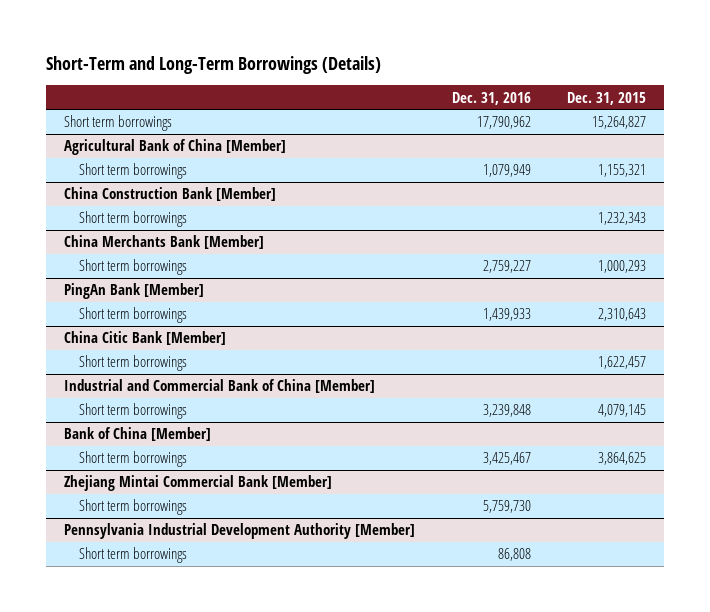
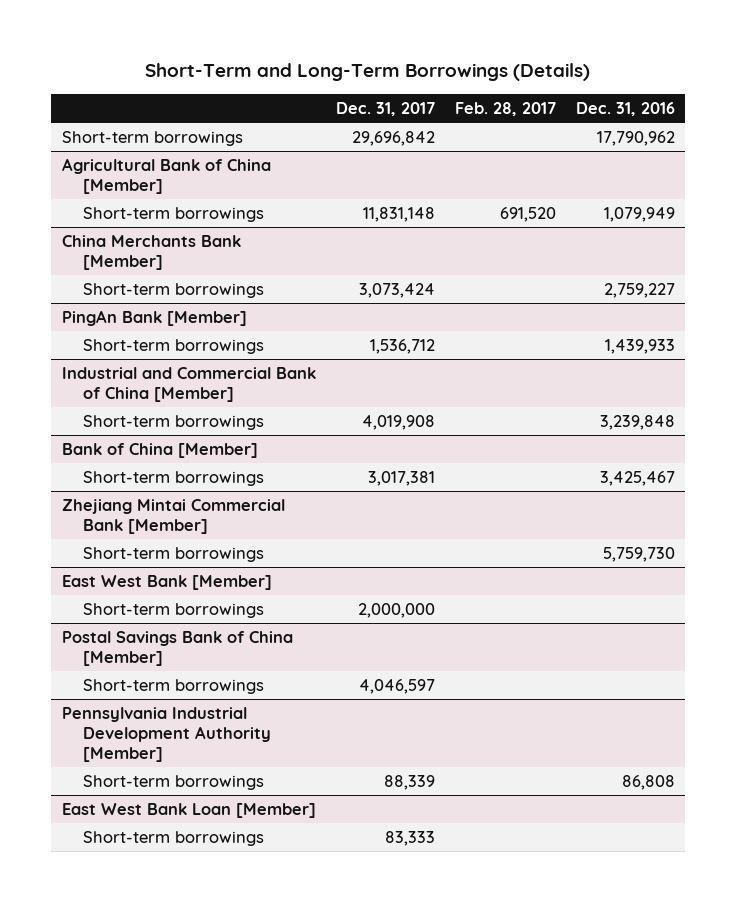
[567,91,647,105] Dec. 31, 2015 -> none
none -> [335,102,435,117] Dec. 31, 2017
none -> [454,102,556,117] Feb. 28, 2017
[64,115,173,132] Short term borrowings -> [61,131,243,147] Short-term borrowings
[64,187,277,202] China Construction Bank [Member] -> none
[79,211,188,228] Short term borrowings -> none
[79,163,188,180] Short term borrowings -> [82,207,264,223] Short-term borrowings
[79,259,188,276] Short term borrowings -> [82,283,264,299] Short-term borrowings
[64,331,227,346] China Citic Bank [Member] -> none
[79,355,188,372] Short term borrowings -> none
[79,307,188,324] Short term borrowings -> [82,339,264,355] Short-term borrowings
[79,403,188,420] Short term borrowings -> [82,415,264,431] Short-term borrowings
[79,451,188,468] Short term borrowings -> [82,471,264,487] Short-term borrowings
[79,499,188,516] Short term borrowings -> [82,547,264,563] Short-term borrowings
none -> [61,575,272,591] East West Bank [Member]
none -> [82,603,264,619] Short-term borrowings
none -> [61,631,293,666] Postal Savings Bank of China [Member]
none -> [82,679,264,695] Short-term borrowings
[79,547,188,564] Short term borrowings -> [82,775,264,791] Short-term borrowings
none -> [61,803,316,819] East West Bank Loan [Member]
none -> [82,831,264,847] Short-term borrowings

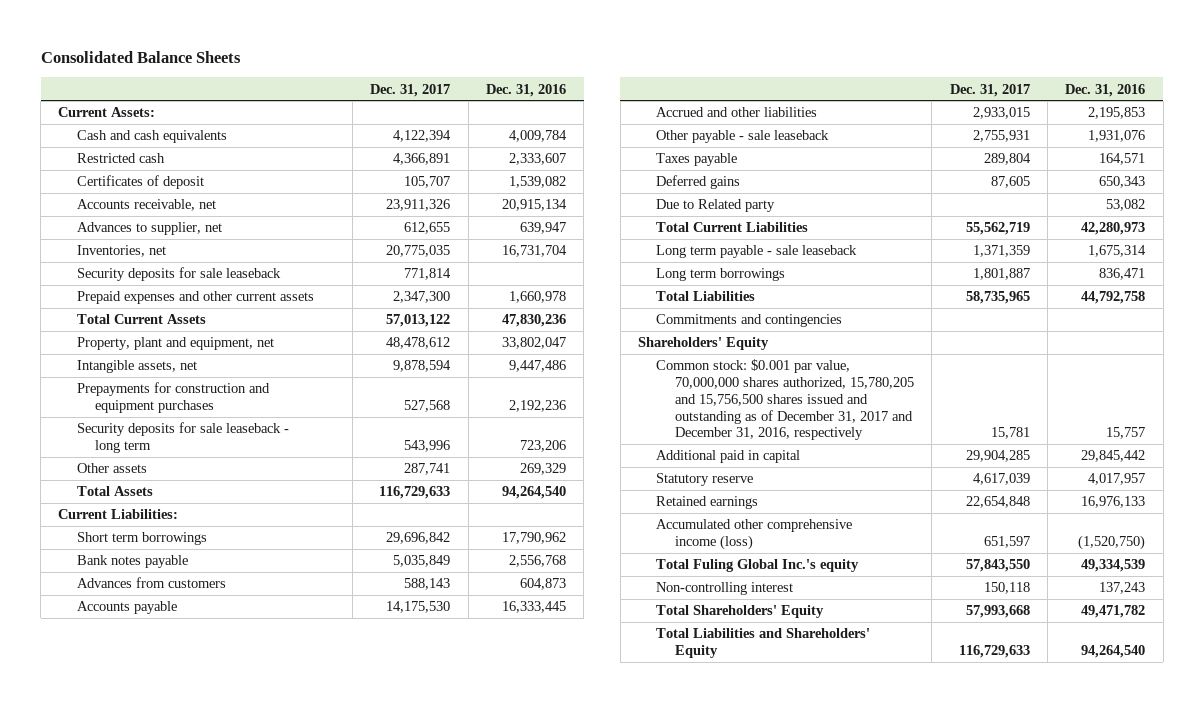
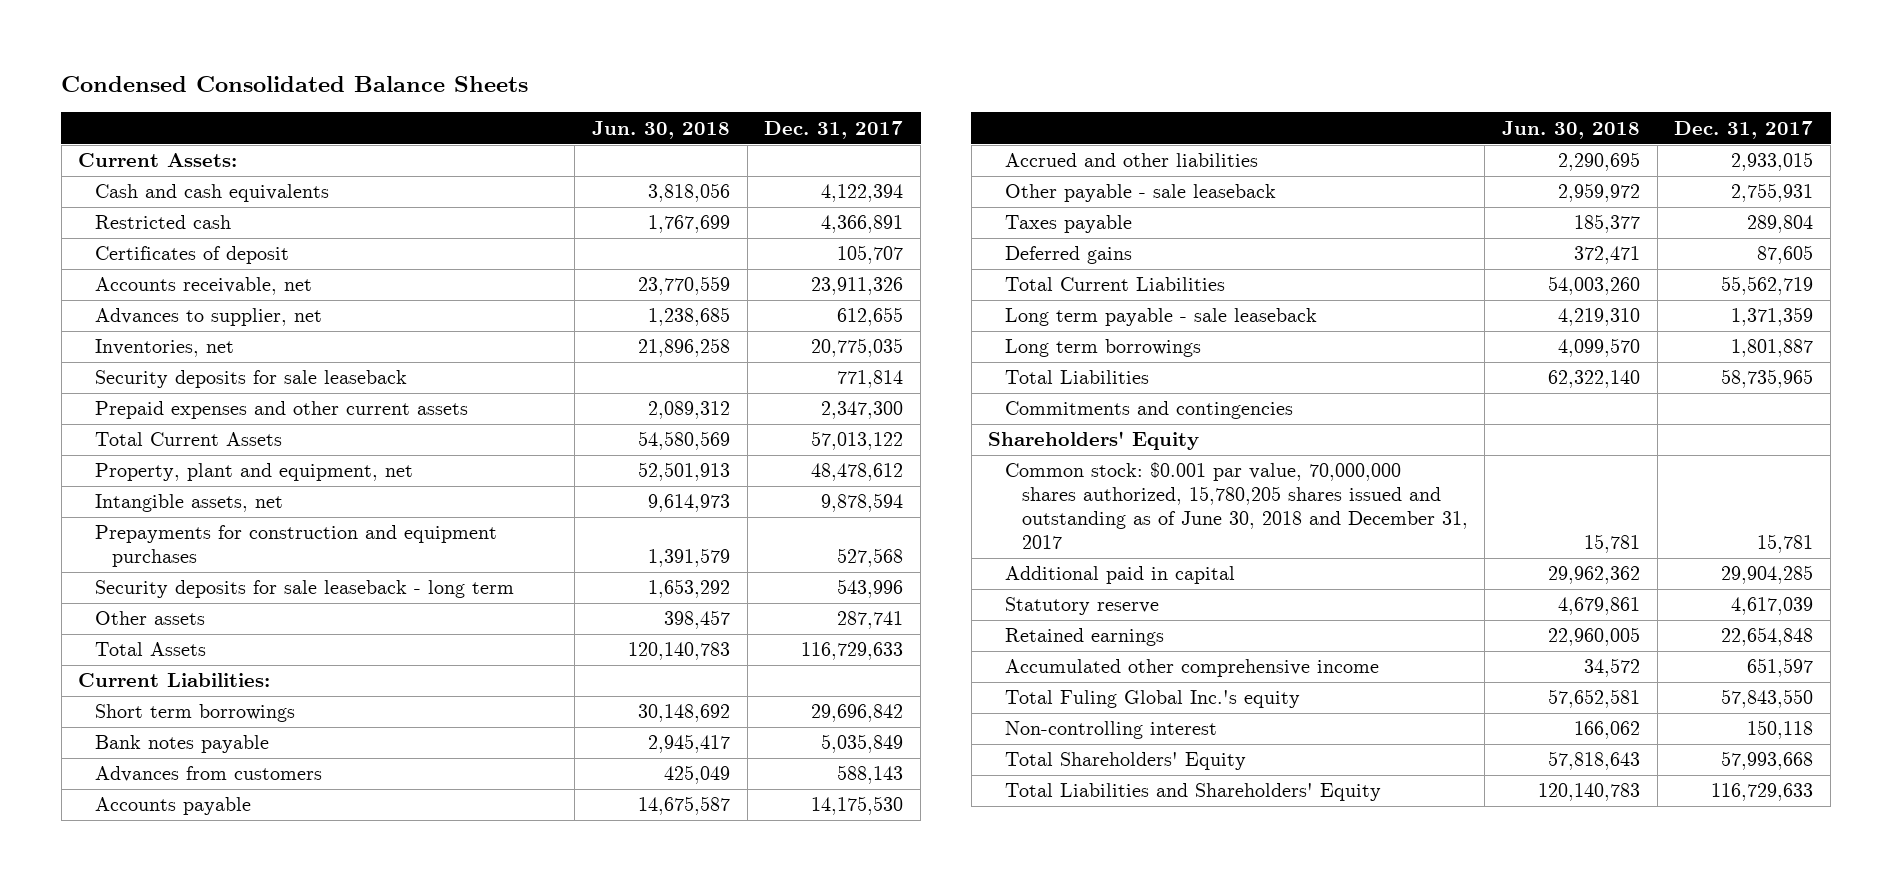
[40,51,241,64] Consolidated Balance Sheets -> [61,76,529,93] Condensed Consolidated Balance Sheets
[486,83,567,97] Dec. 31, 2016 -> none
none -> [592,120,731,139] Jun. 30, 2018
[656,199,776,213] Due to Related party -> none
[656,359,914,441] Common stock: $0.001 par value, 70,000,000 shares authorized, 15,780,205 and 15,756,500 shares issued and outstanding as of December 31, 2017 and December 31, 2016, respectively -> [1004,462,1468,550] Common stock: $0.001 par value, 70,000,000 shares authorized, 15,780,205 shares issued and outstanding as of June 30, 2018 and December 31, 2017
[656,519,853,550] Accumulated other comprehensive income (loss) -> [1004,659,1379,678] Accumulated other comprehensive income

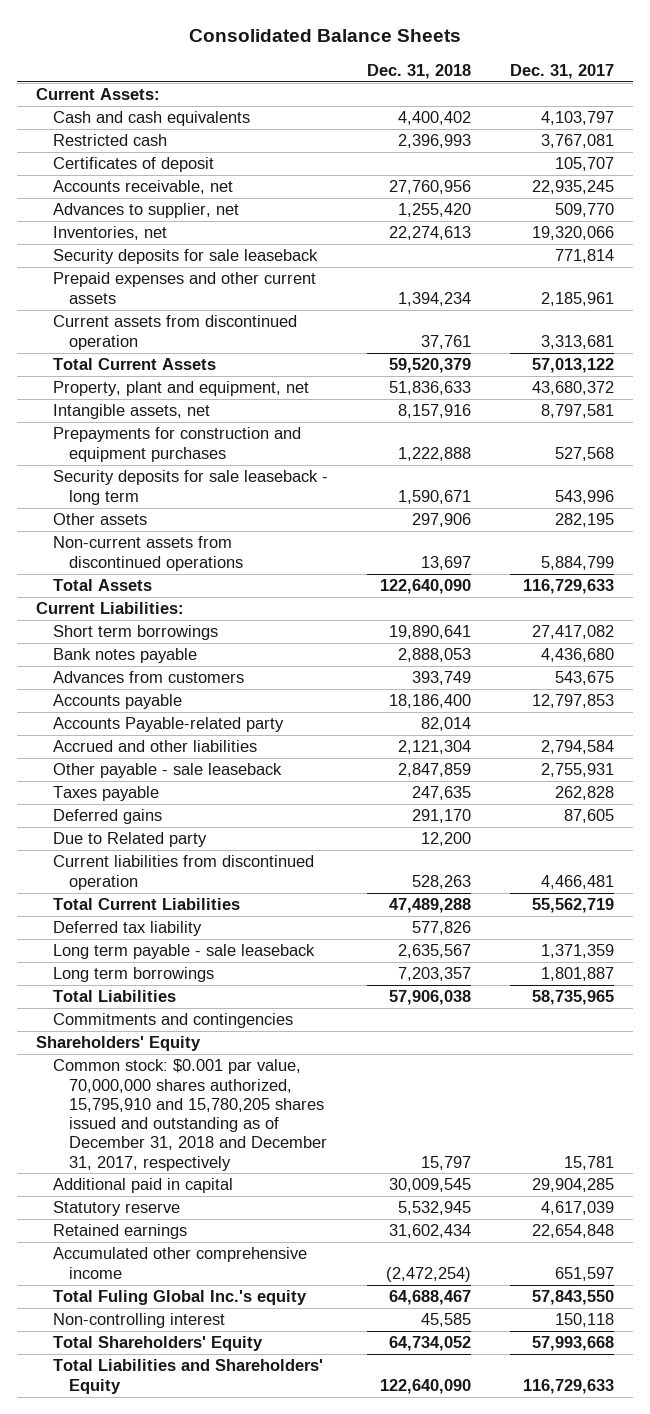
[61,76,529,93] Condensed Consolidated Balance Sheets -> [188,28,461,42] Consolidated Balance Sheets
[592,120,731,139] Jun. 30, 2018 -> none
none -> [366,63,471,79] Dec. 31, 2018
[821,184,904,203] 4,122,394 -> [540,111,614,126] 4,103,797
[821,215,904,234] 4,366,891 -> [540,134,614,149] 3,767,081
[811,277,904,296] 23,911,326 -> [531,180,614,195] 22,935,245
[837,307,904,327] 612,655 -> [554,203,614,218] 509,770
[811,338,904,358] 20,775,035 -> [531,226,614,241] 19,320,066
[821,401,904,420] 2,347,300 -> [540,291,614,306] 2,185,961
none -> [52,315,297,350] Current assets from discontinued operation
[811,463,904,482] 48,478,612 -> [531,381,614,396] 43,680,372
[821,493,904,513] 9,878,594 -> [540,404,614,419] 8,797,581
[837,611,904,630] 287,741 -> [554,513,614,528] 282,195
none -> [52,536,244,571] Non-current assets from discontinued operations
[811,704,904,723] 29,696,842 -> [531,625,614,640] 27,417,082
[821,734,904,754] 5,035,849 -> [540,648,614,663] 4,436,680
[837,765,904,785] 588,143 -> [554,671,614,686] 543,675
[811,796,904,816] 14,175,530 -> [531,694,614,709] 12,797,853
none -> [52,717,284,733] Accounts Payable-related party
[1731,152,1814,172] 2,933,015 -> [540,740,614,755] 2,794,584
[1747,215,1814,234] 289,804 -> [554,786,614,801] 262,828
none -> [52,832,207,848] Due to Related party
none -> [52,855,314,890] Current liabilities from discontinued operation
none -> [52,921,202,937] Deferred tax liability
[1004,462,1468,550] Common stock: $0.001 par value, 70,000,000 shares authorized, 15,780,205 shares issued and outstanding as of June 30, 2018 and December 31, 2017 -> [52,1059,328,1171] Common stock: $0.001 par value, 70,000,000 shares authorized, 15,795,910 and 15,780,205 shares issued and outstanding as of December 31, 2018 and December 31, 2017, respectively

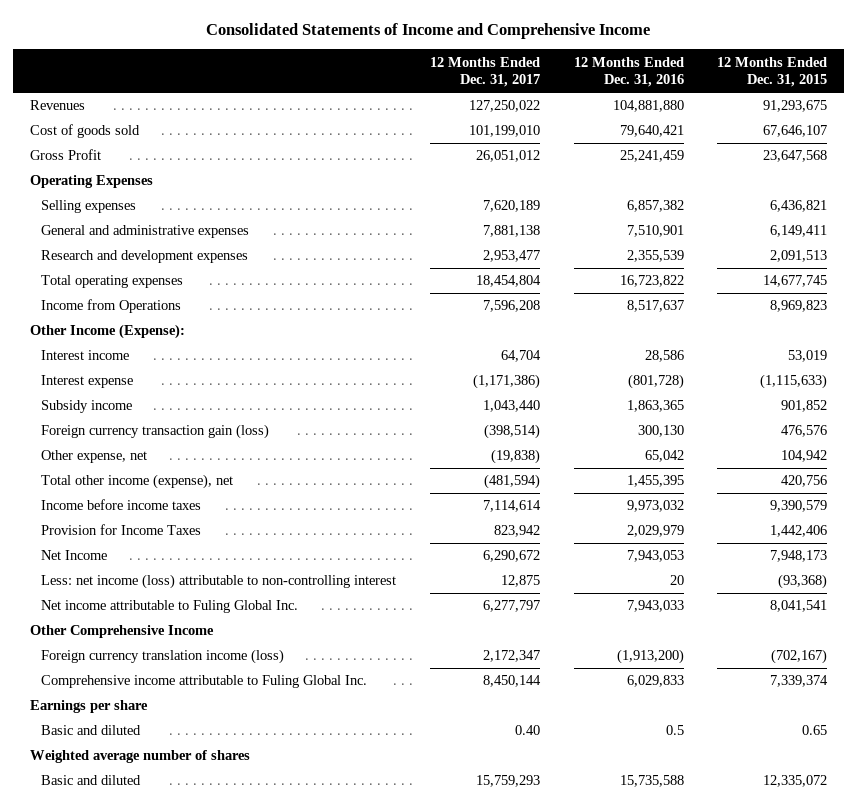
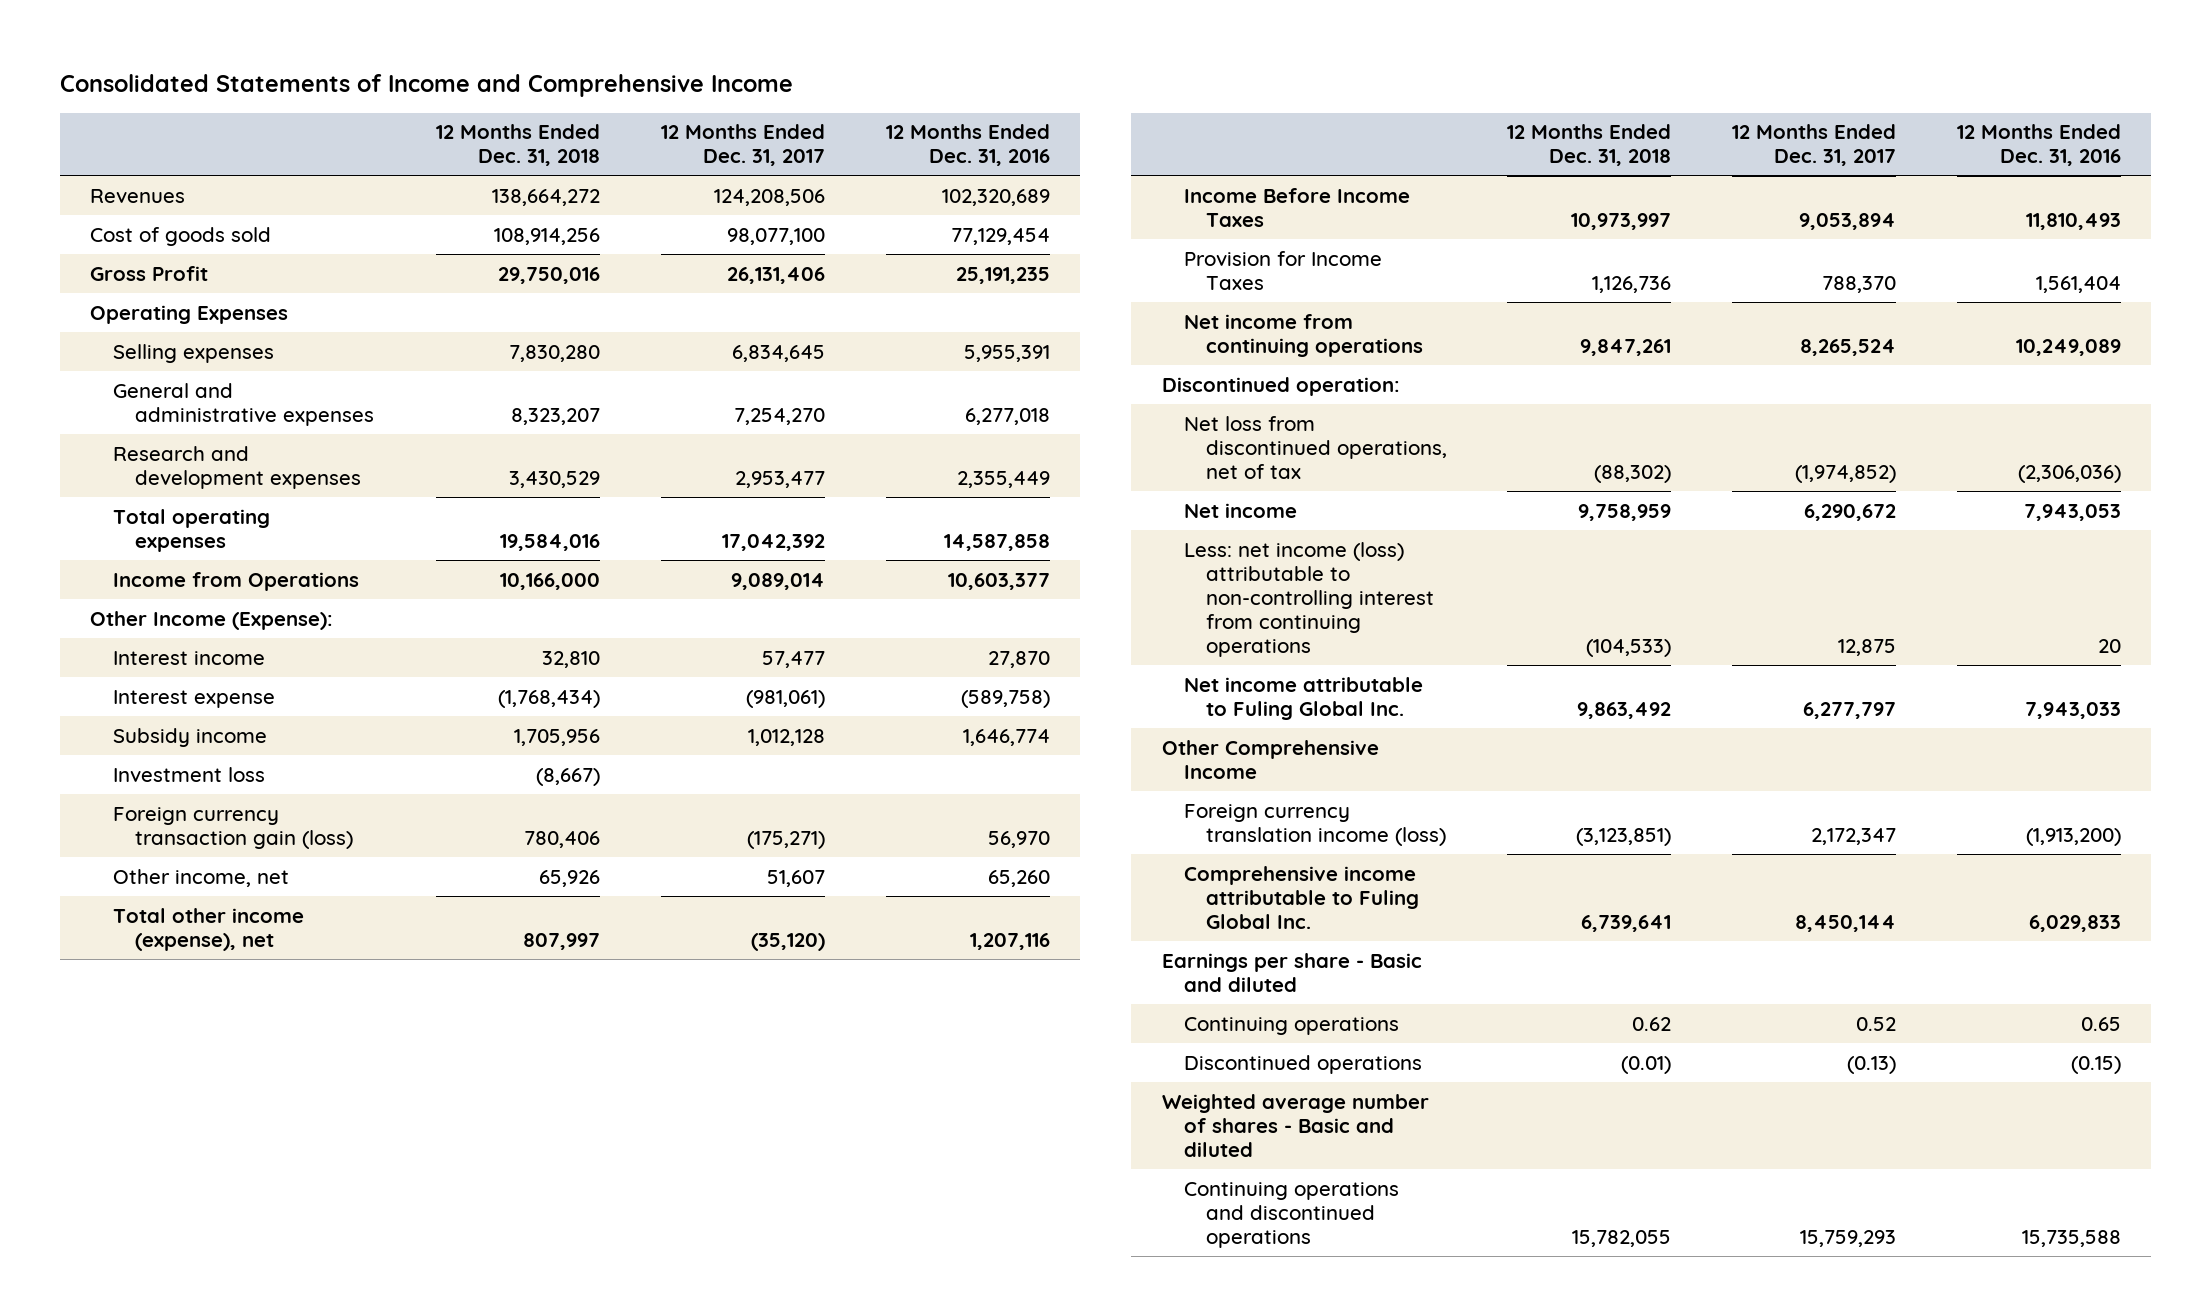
[717,56,828,88] 12 Months Ended Dec. 31, 2015 -> none
none -> [436,124,601,167] 12 Months Ended Dec. 31, 2018
[468,100,540,113] 127,250,022 -> [713,188,825,206] 124,208,506
[612,100,684,113] 104,881,880 -> [941,188,1050,206] 102,320,689
[468,125,540,138] 101,199,010 -> [726,227,825,245] 98,077,100
[619,125,684,138] 79,640,421 -> [950,227,1050,245] 77,129,454
[475,150,540,163] 26,051,012 -> [726,266,825,284] 26,131,406
[619,150,684,163] 25,241,459 -> [955,266,1050,284] 25,191,235
[482,200,540,213] 7,620,189 -> [731,344,825,362] 6,834,645
[626,200,684,213] 6,857,382 -> [963,344,1050,362] 5,955,391
[482,225,540,238] 7,881,138 -> [733,407,825,425] 7,254,270
[626,225,684,238] 7,510,901 -> [964,407,1050,425] 6,277,018
[626,250,684,263] 2,355,539 -> [956,470,1050,488] 2,355,449
[475,275,541,288] 18,454,804 -> [721,533,825,551] 17,042,392
[619,275,684,288] 16,723,822 -> [943,533,1050,551] 14,587,858
[482,300,540,313] 7,596,208 -> [730,572,825,590] 9,089,014
[626,300,684,313] 8,517,637 -> [947,572,1050,590] 10,603,377
[500,350,541,363] 64,704 -> [761,650,825,668] 57,477
[644,350,684,363] 28,586 -> [987,650,1050,668] 27,870
[472,374,540,390] (1,171,386) -> [745,689,825,708] (981,061)
[627,374,684,390] (801,728) -> [960,689,1050,708] (589,758)
[482,400,540,413] 1,043,440 -> [747,728,825,746] 1,012,128
[626,400,684,413] 1,863,365 -> [962,728,1050,746] 1,646,774
none -> [112,766,265,782] Investment loss
[483,424,540,440] (398,514) -> [746,830,825,849] (175,271)
[637,425,684,438] 300,130 -> [987,830,1050,848] 56,970
[41,450,148,464] Other expense, net -> [112,868,289,887] Other income, net
[490,449,540,465] (19,838) -> [766,869,825,887] 51,607
[644,450,684,463] 65,042 -> [987,869,1050,887] 65,260
[483,474,540,490] (481,594) -> [750,932,825,951] (35,120)
[626,475,684,488] 1,455,395 -> [969,932,1050,950] 1,207,116
[41,499,202,511] Income before income taxes -> [1183,187,1410,227] Income Before Income Taxes
[482,500,541,513] 7,114,614 -> [1799,212,1897,230] 9,053,894
[626,500,684,513] 9,973,032 -> [2025,212,2121,230] 11,810,493
[493,525,540,538] 823,942 -> [1822,275,1897,293] 788,370
[626,525,684,538] 2,029,979 -> [2035,275,2121,293] 1,561,404
none -> [1183,313,1423,357] Net income from continuing operations
none -> [1161,376,1400,396] Discontinued operation:
none -> [1183,415,1447,479] Net loss from discontinued operations, net of tax
[41,550,108,561] Net Income -> [1183,502,1297,518] Net income
[41,574,397,590] Less: net income (loss) attributable to non-controlling interest -> [1183,541,1434,657] Less: net income (loss) attributable to non-controlling interest from continuing operations
[41,725,142,736] Basic and diluted -> none
[29,700,148,714] Earnings per share -> [1161,952,1422,992] Earnings per share - Basic and diluted
none -> [1183,1016,1399,1035] Continuing operations
none -> [1183,1054,1422,1074] Discontinued operations
[29,750,250,764] Weighted average number of shares -> [1161,1093,1429,1157] Weighted average number of shares - Basic and diluted
[41,775,142,786] Basic and diluted -> [1183,1181,1399,1248] Continuing operations and discontinued operations

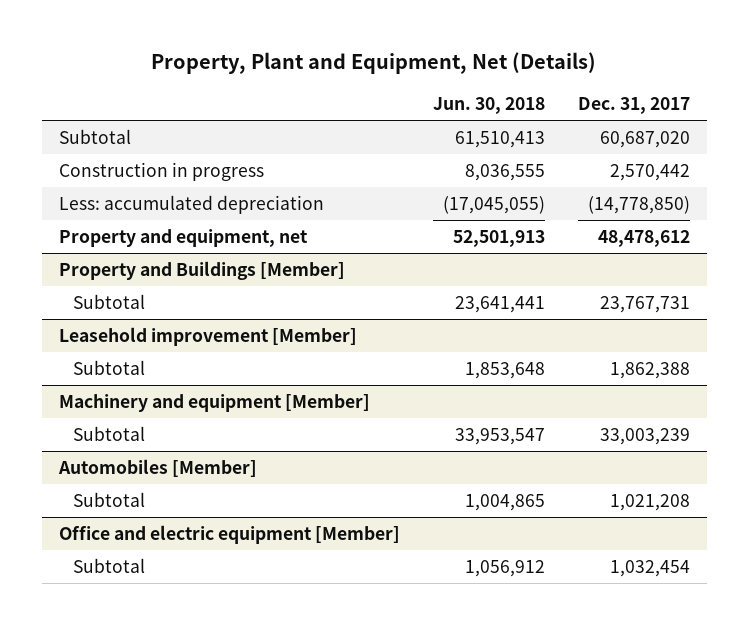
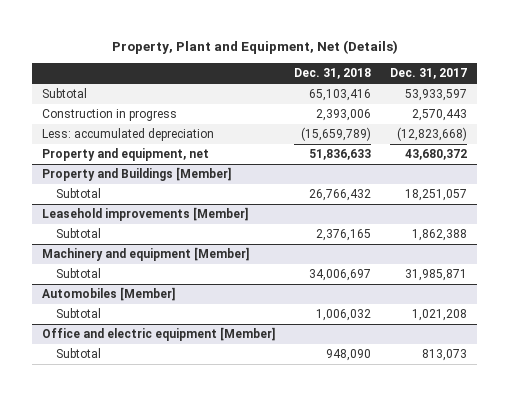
[432,96,545,114] Jun. 30, 2018 -> none
none -> [294,68,372,80] Dec. 31, 2018
[600,131,691,149] 60,687,020 -> [405,89,468,102] 53,933,597
[610,164,691,182] 2,570,442 -> [412,109,468,122] 2,570,443
[588,196,691,215] (14,778,850) -> [397,127,468,142] (12,823,668)
[598,230,691,248] 48,478,612 -> [405,149,468,161] 43,680,372
[600,296,691,314] 23,767,731 -> [405,189,468,202] 18,251,057
[58,327,357,347] Leasehold improvement [Member] -> [42,207,249,222] Leasehold improvements [Member]
[600,428,691,446] 33,003,239 -> [405,269,468,282] 31,985,871
[610,560,691,578] 1,032,454 -> [422,349,468,362] 813,073

